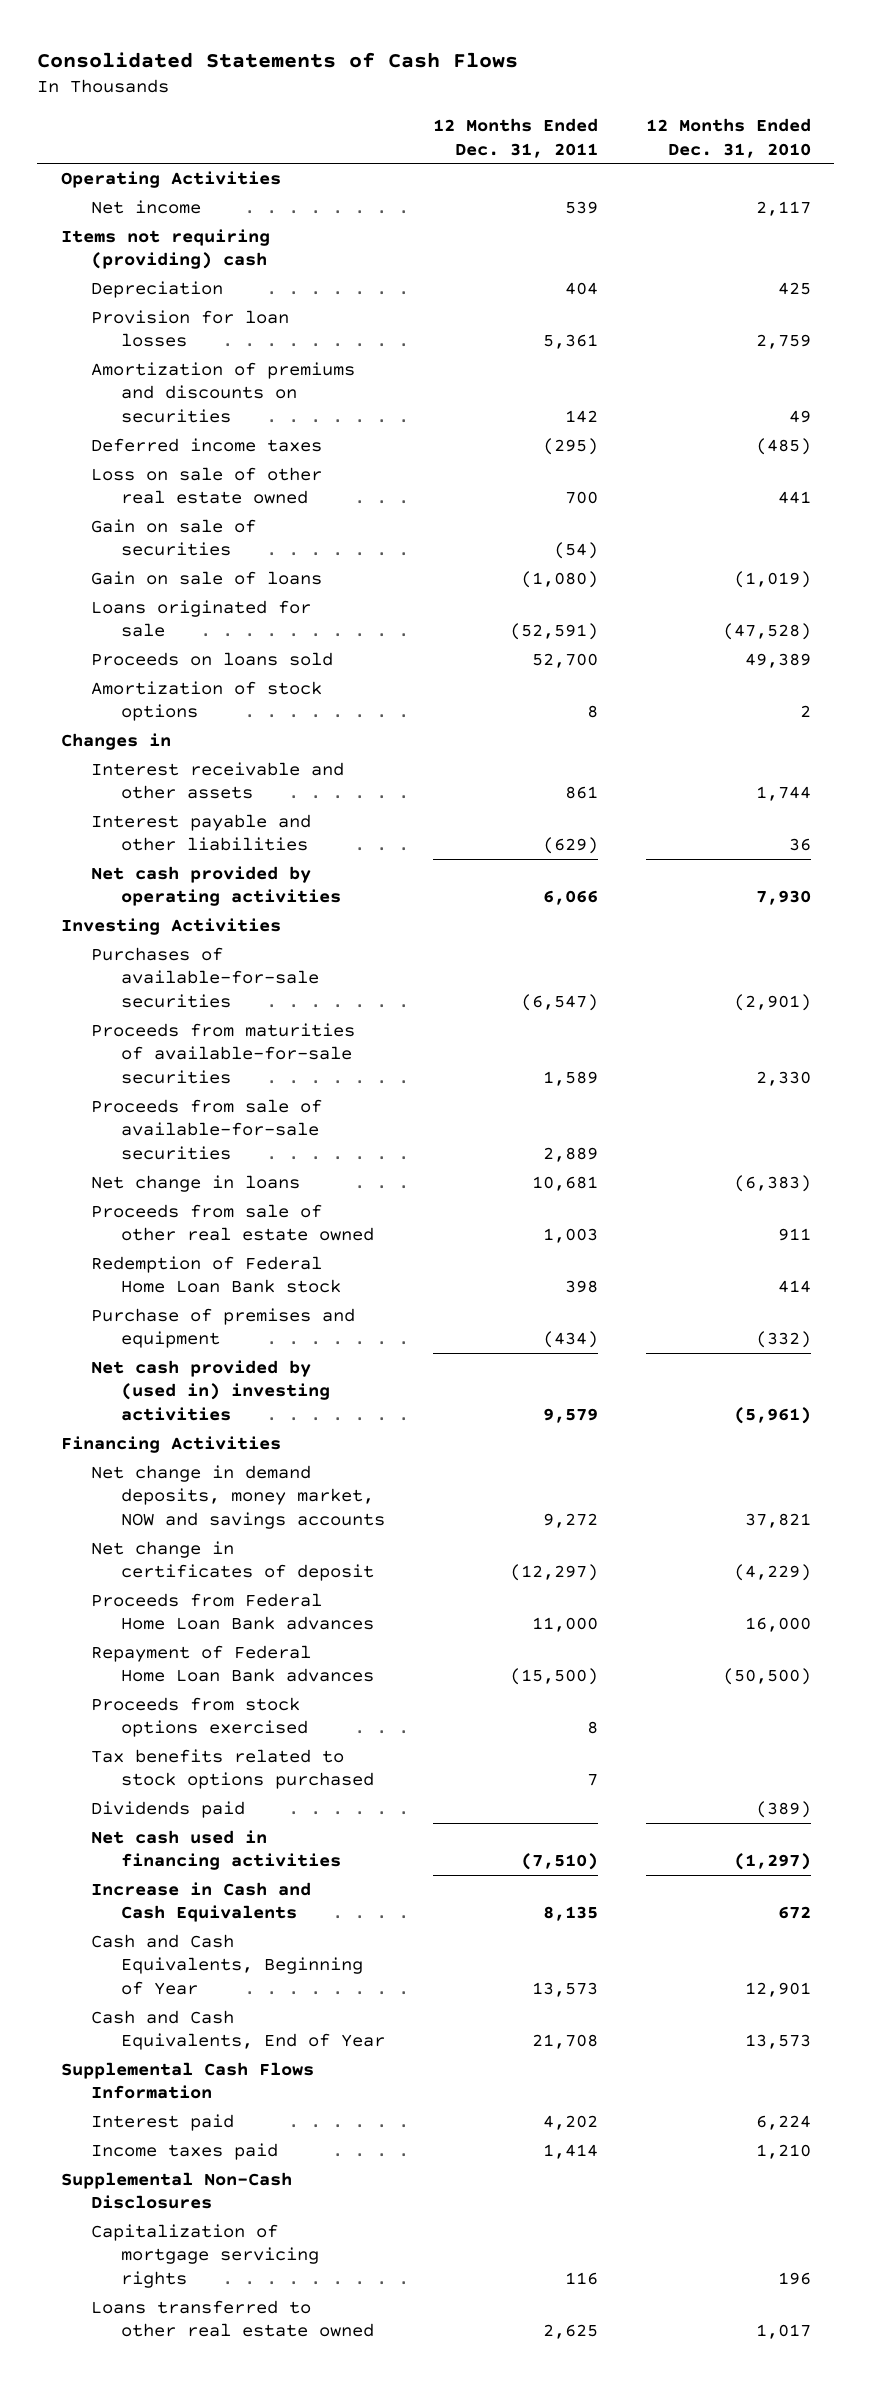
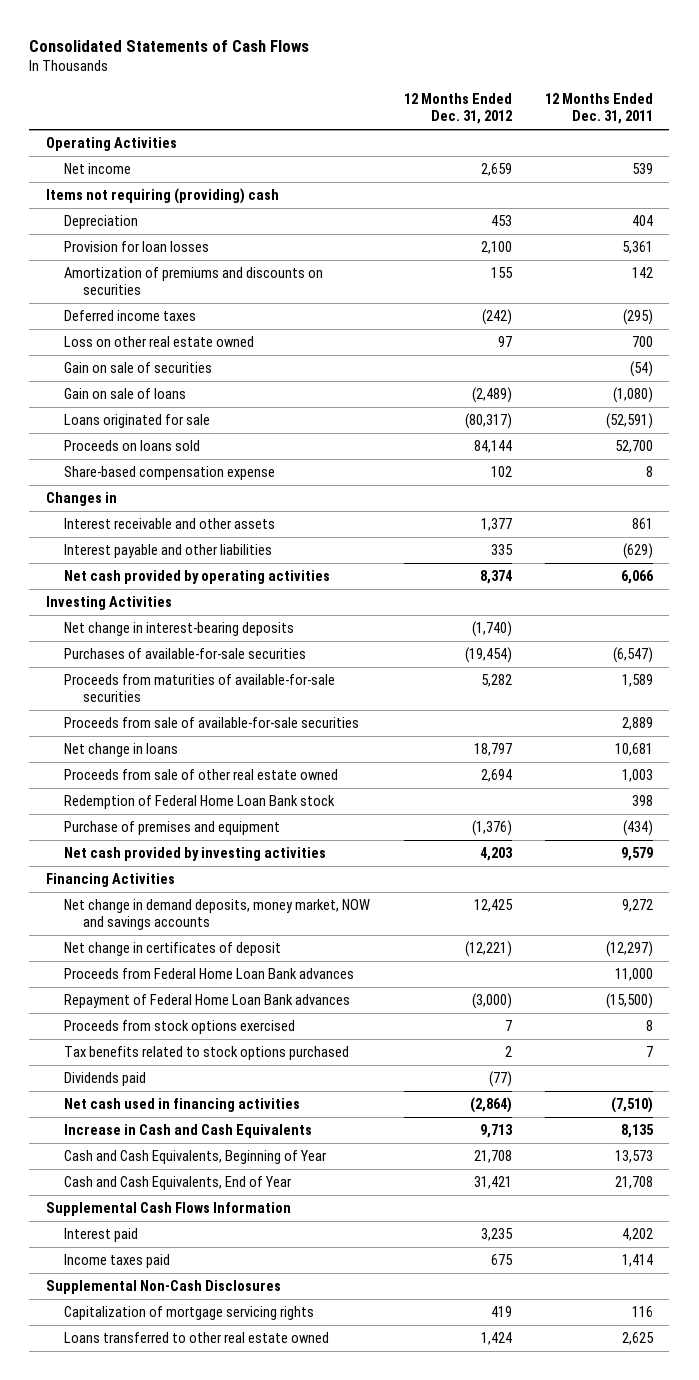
[645,118,811,158] 12 Months Ended Dec. 31, 2010 -> none
none -> [403,93,512,125] 12 Months Ended Dec. 31, 2012
[91,466,323,505] Loss on sale of other real estate owned -> [64,336,255,348] Loss on other real estate owned
[91,680,323,722] Amortization of stock options -> none
none -> [64,466,276,481] Share-based compensation expense
none -> [64,622,295,637] Net change in interest-bearing deposits
[91,1359,331,1421] Net cash provided by (used in) investing activities -> [64,847,327,862] Net cash provided by investing activities

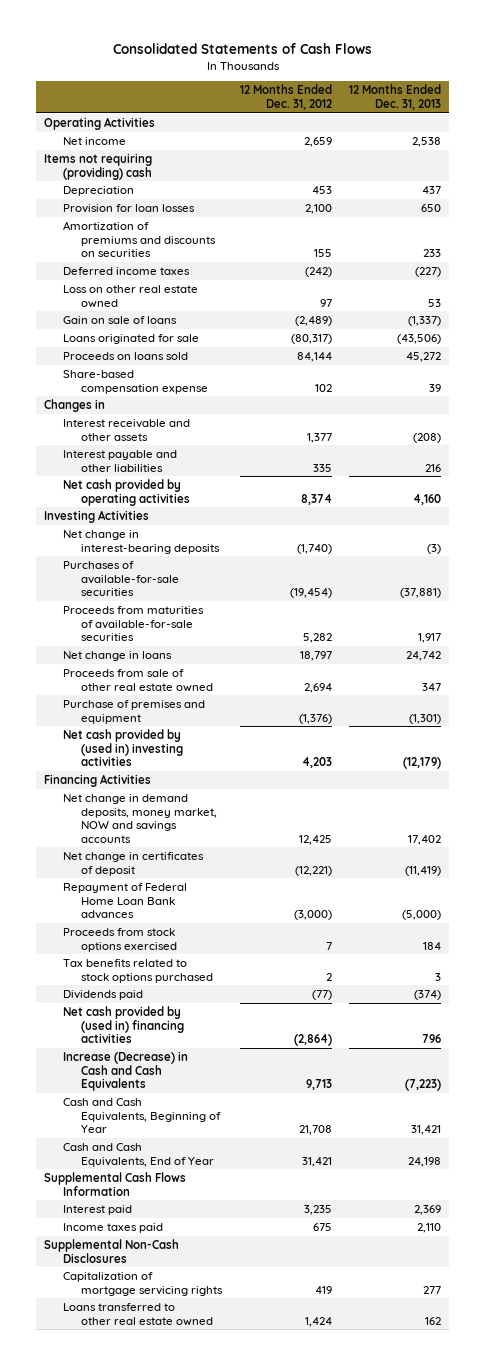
[544,93,653,125] 12 Months Ended Dec. 31, 2011 -> none
none -> [348,84,441,110] 12 Months Ended Dec. 31, 2013
[64,362,213,374] Gain on sale of securities -> none
[64,717,360,729] Proceeds from sale of available-for-sale securities -> none
[64,795,336,810] Redemption of Federal Home Loan Bank stock -> none
[64,847,327,862] Net cash provided by investing activities -> [62,729,184,767] Net cash provided by (used in) investing activities
[64,968,355,980] Proceeds from Federal Home Loan Bank advances -> none
[64,1098,301,1113] Net cash used in financing activities -> [62,1006,185,1044] Net cash provided by (used in) financing activities
[64,1124,313,1139] Increase in Cash and Cash Equivalents -> [62,1051,188,1092] Increase (Decrease) in Cash and Cash Equivalents

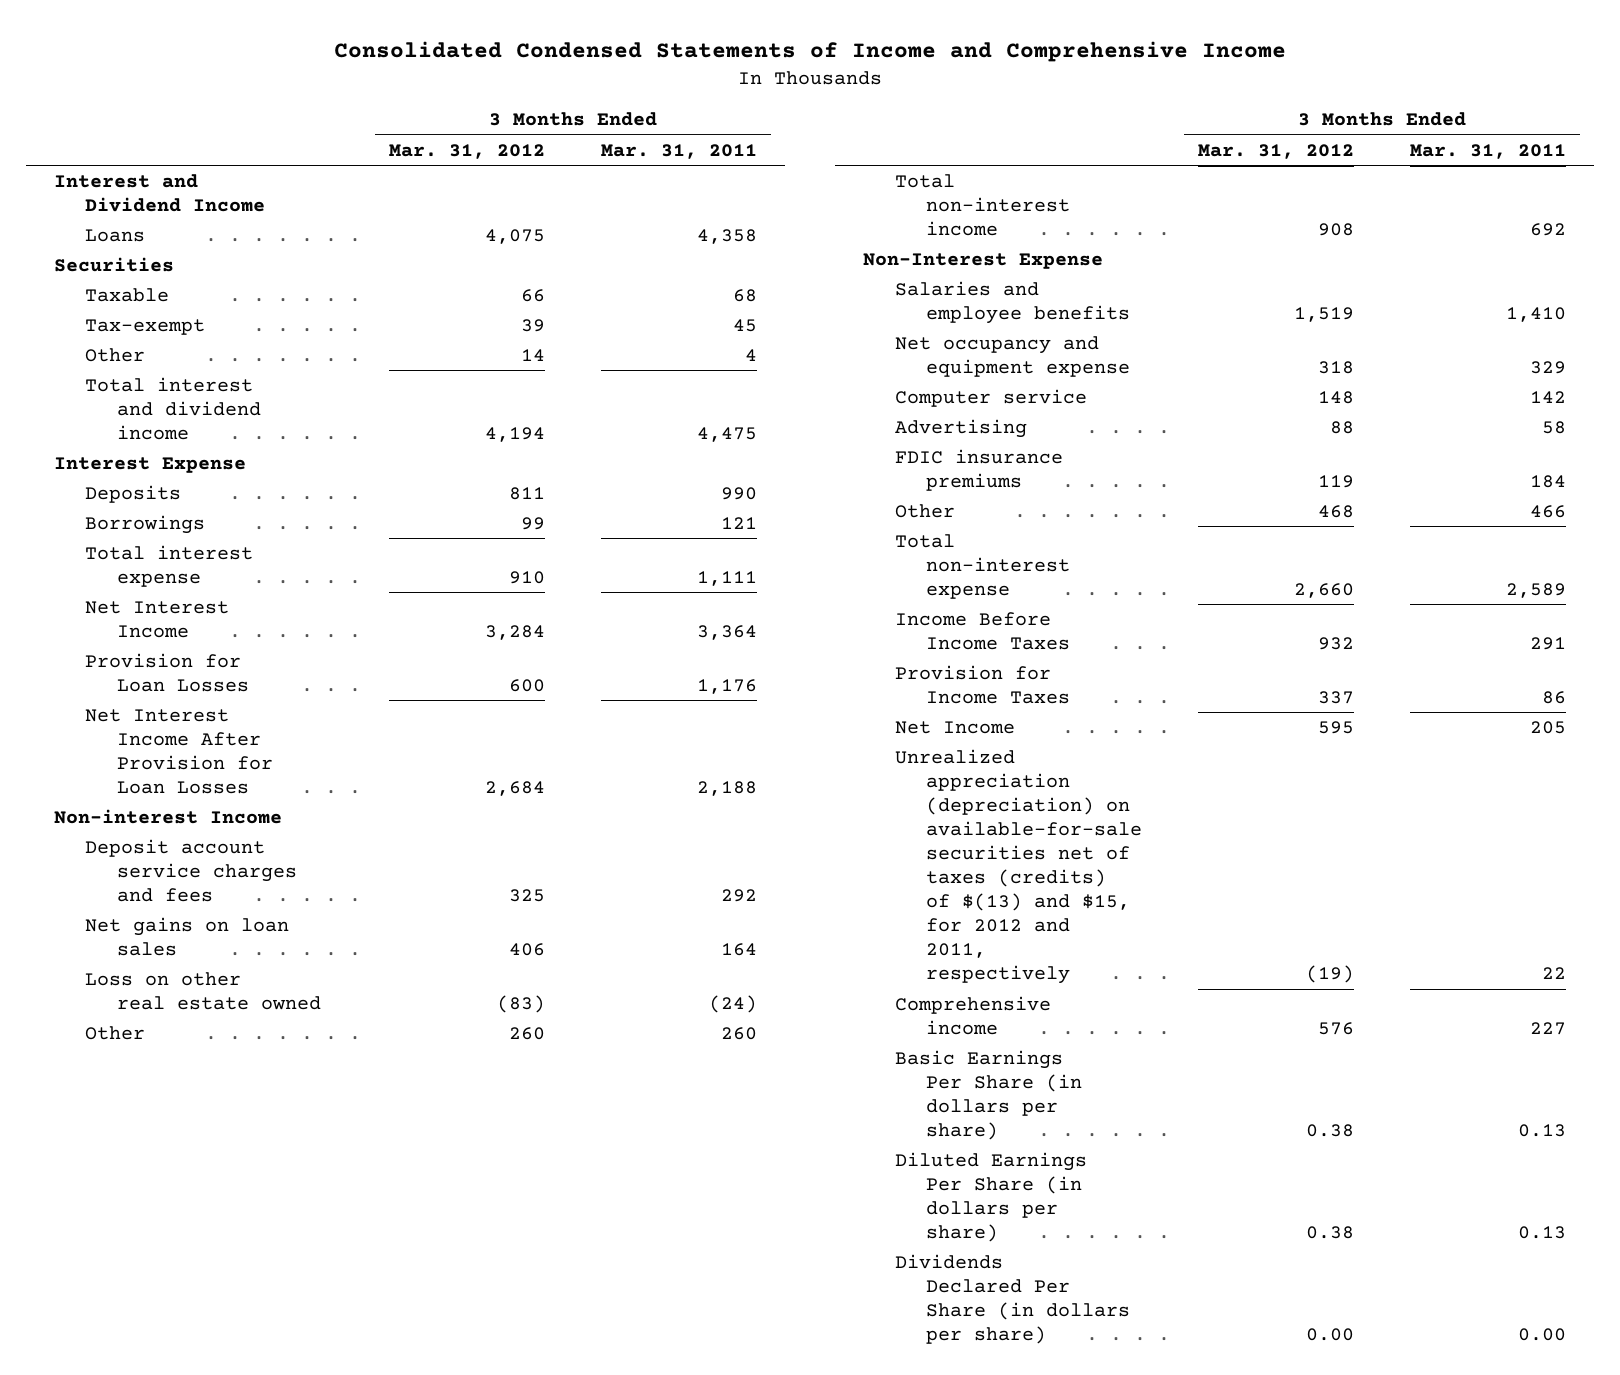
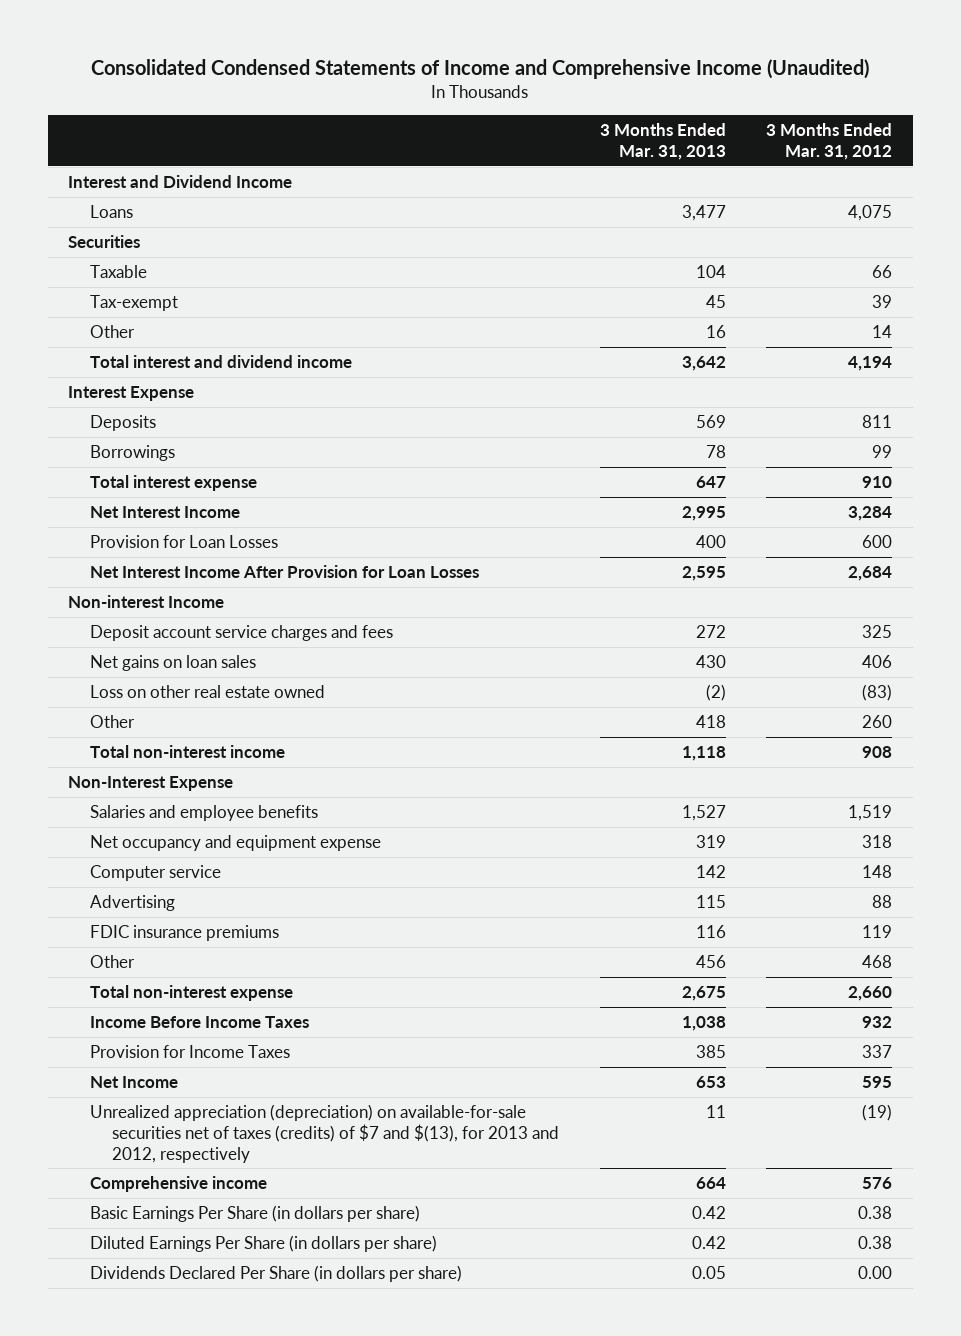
[334,41,1287,63] Consolidated Condensed Statements of Income and Comprehensive Income -> [91,58,870,79] Consolidated Condensed Statements of Income and Comprehensive Income (Unaudited)
[601,143,758,159] Mar. 31, 2011 -> none
none -> [599,123,726,161] 3 Months Ended Mar. 31, 2013
[894,749,1143,985] Unrealized appreciation (depreciation) on available-for-sale securities net of taxes (credits) of $(13) and $15, for 2012 and 2011, respectively -> [90,1103,560,1163] Unrealized appreciation (depreciation) on available-for-sale securities net of taxes (credits) of $7 and $(13), for 2013 and 2012, respectively

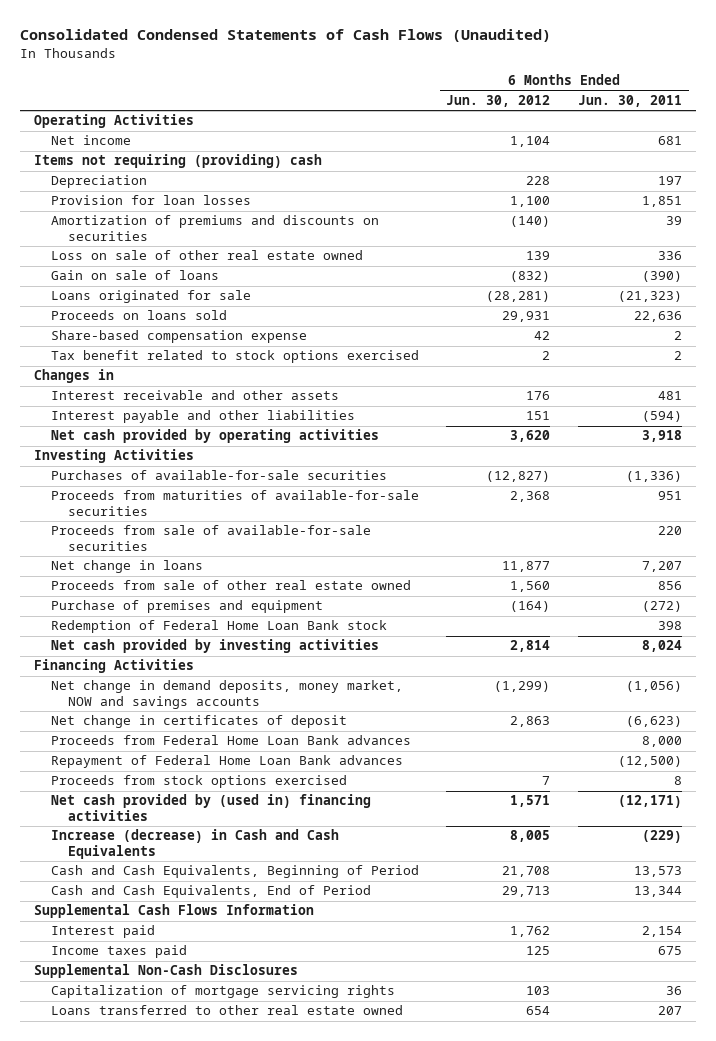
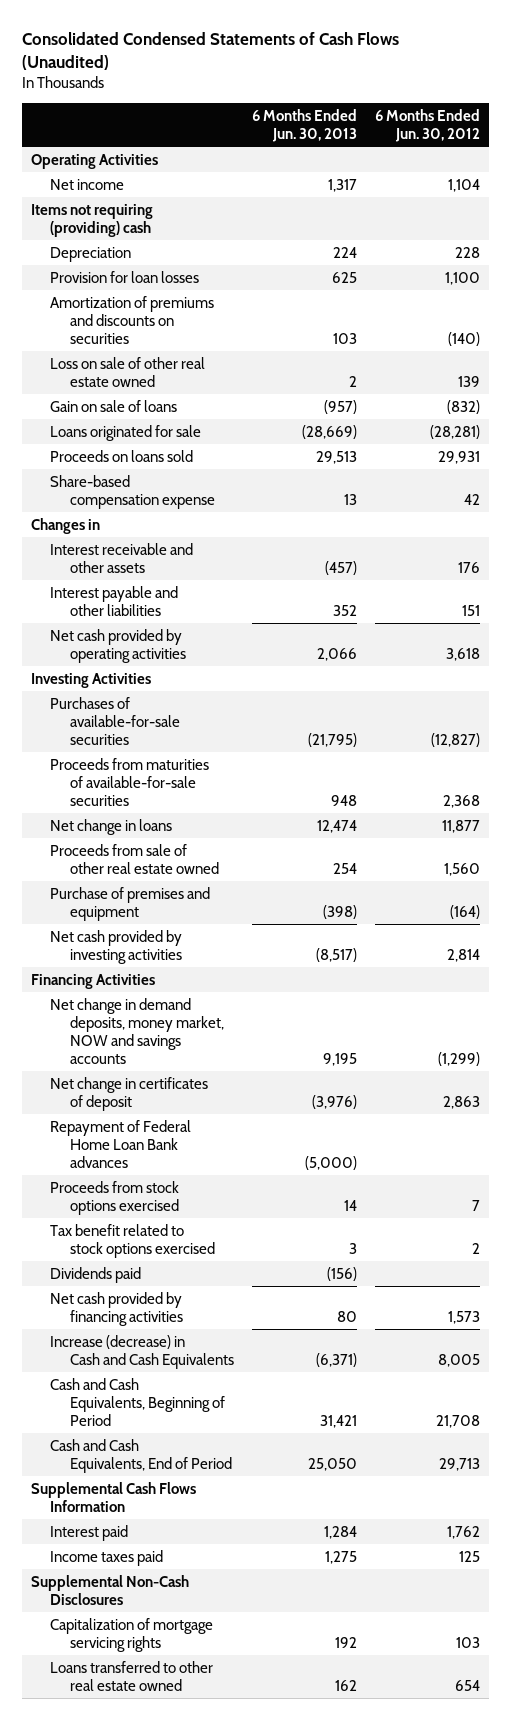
[578,95,683,108] Jun. 30, 2011 -> none
none -> [251,108,357,143] 6 Months Ended Jun. 30, 2013
[510,430,551,443] 3,620 -> [445,647,480,661] 3,618
[50,525,371,552] Proceeds from sale of available-for-sale securities -> none
[50,620,387,634] Redemption of Federal Home Loan Bank stock -> none
[50,735,411,746] Proceeds from Federal Home Loan Bank advances -> none
[50,350,419,364] Tax benefit related to stock options exercised -> [50,1223,215,1258] Tax benefit related to stock options exercised
none -> [50,1266,142,1283] Dividends paid
[50,794,371,822] Net cash provided by (used in) financing activities -> [50,1291,183,1326] Net cash provided by financing activities
[510,795,551,808] 1,571 -> [447,1310,480,1324] 1,573

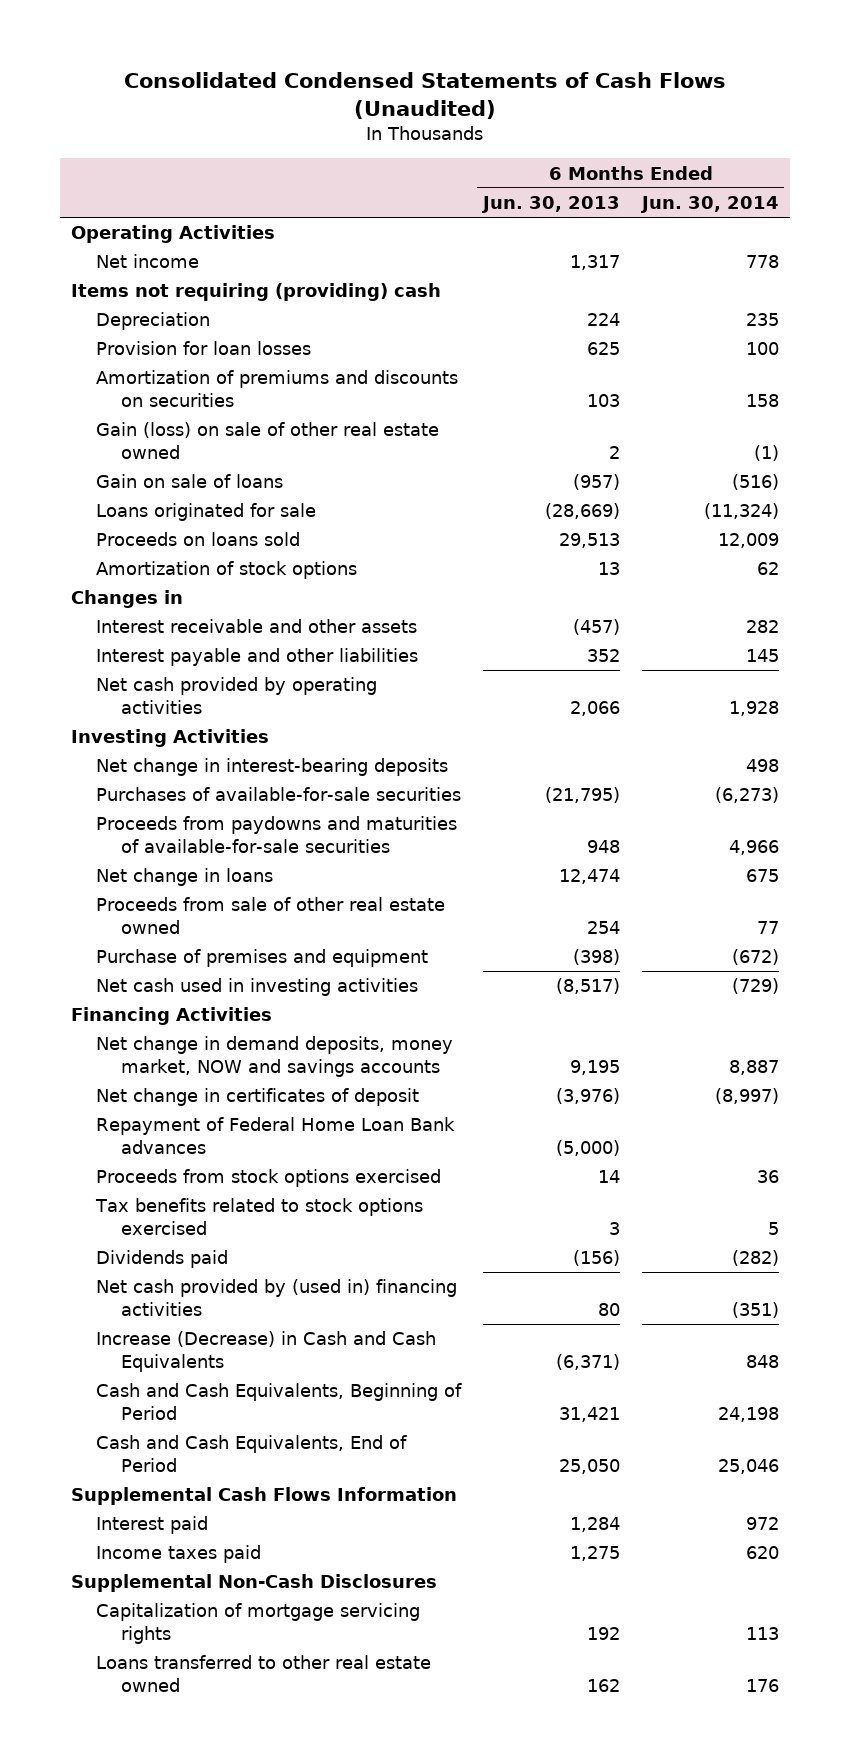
[374,108,480,143] 6 Months Ended Jun. 30, 2012 -> none
none -> [639,195,779,213] Jun. 30, 2014
[50,356,206,387] Loss on sale of other real estate owned -> [95,422,439,459] Gain (loss) on sale of other real estate owned
[50,474,215,509] Share-based compensation expense -> [95,561,357,580] Amortization of stock options
none -> [95,758,448,777] Net change in interest-bearing deposits
[50,757,210,806] Proceeds from maturities of available-for-sale securities -> [95,816,457,853] Proceeds from paydowns and maturities of available-for-sale securities
[50,929,183,964] Net cash provided by investing activities -> [95,978,418,997] Net cash used in investing activities
[50,1223,215,1258] Tax benefit related to stock options exercised -> [94,1198,423,1235] Tax benefits related to stock options exercised
[50,1291,183,1326] Net cash provided by financing activities -> [95,1279,457,1316] Net cash provided by (used in) financing activities
[50,1334,234,1369] Increase (decrease) in Cash and Cash Equivalents -> [95,1331,436,1372] Increase (Decrease) in Cash and Cash Equivalents

